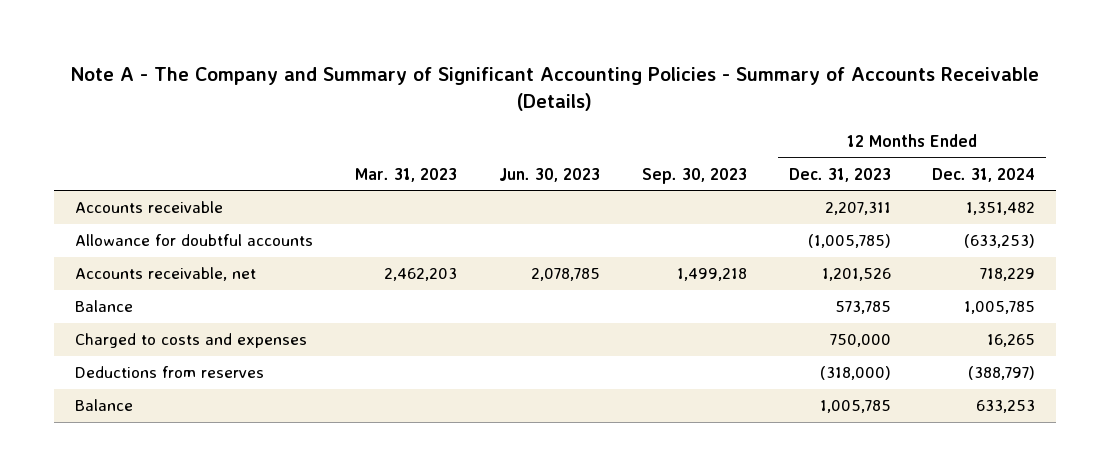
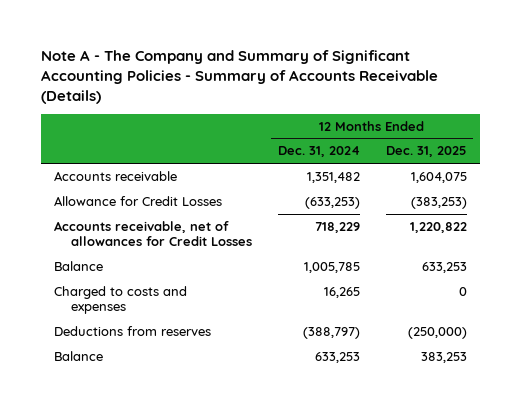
[354,167,457,182] Mar. 31, 2023 -> none
[498,167,600,182] Jun. 30, 2023 -> none
[641,167,747,184] Sep. 30, 2023 -> none
[788,167,891,182] Dec. 31, 2023 -> none
none -> [385,146,467,158] Dec. 31, 2025
[75,234,314,247] Allowance for doubtful accounts -> [54,196,223,207] Allowance for Credit Losses
[75,267,257,282] Accounts receivable, net -> [54,221,252,247] Accounts receivable, net of allowances for Credit Losses

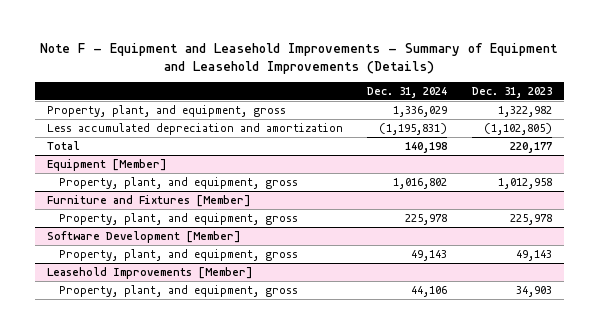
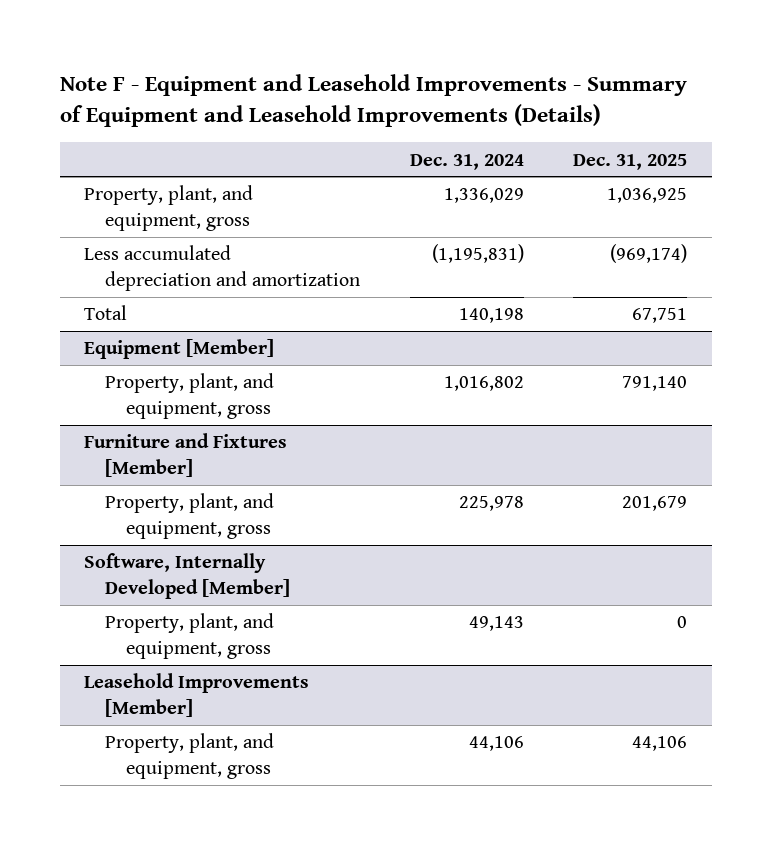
[471,87,552,99] Dec. 31, 2023 -> none
none -> [573,153,688,170] Dec. 31, 2025
[46,230,241,243] Software Development [Member] -> [84,553,290,600] Software, Internally Developed [Member]

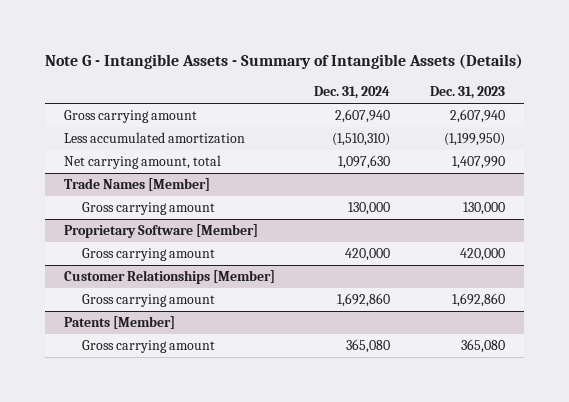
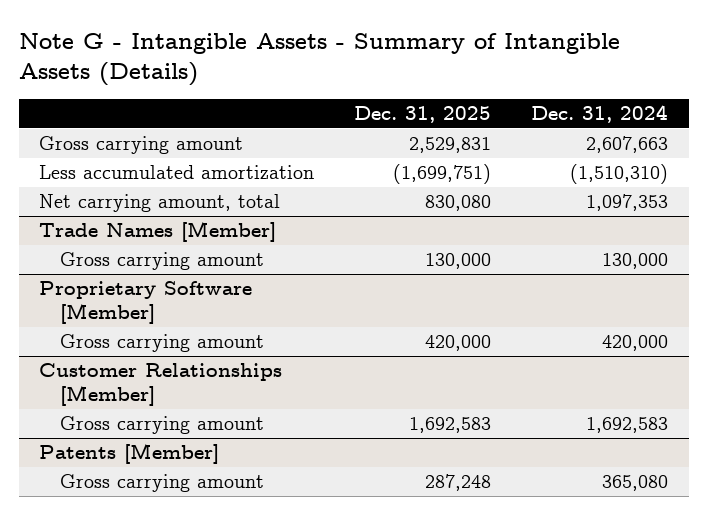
[429,86,505,100] Dec. 31, 2023 -> none
none -> [354,106,492,124] Dec. 31, 2025
[335,109,391,124] 2,607,940 -> [586,136,669,154] 2,607,663
[338,155,391,170] 1,097,630 -> [586,194,669,212] 1,097,353
[337,293,391,308] 1,692,860 -> [586,417,669,434] 1,692,583

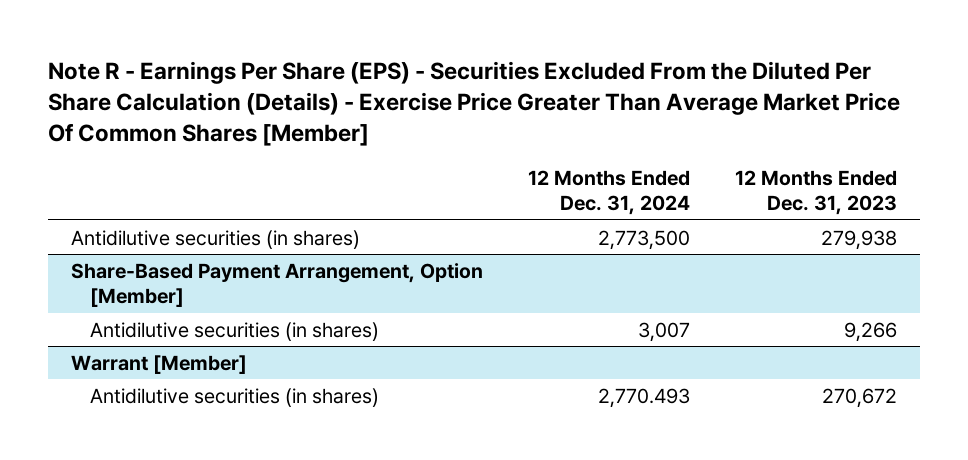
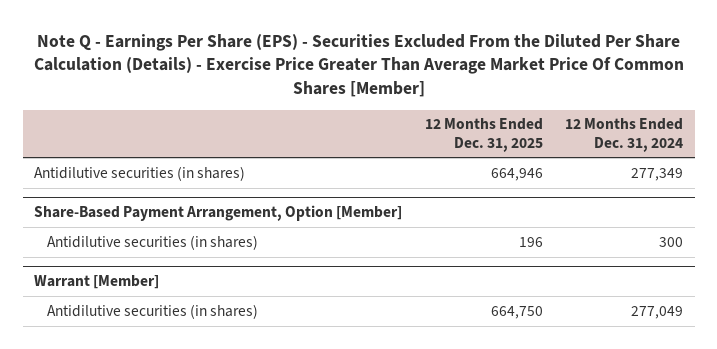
[48,61,901,147] Note R - Earnings Per Share (EPS) - Securities Excluded From the Diluted Per Share Calculation (Details) - Exercise Price Greater Than Average Market Price Of Common Shares [Member] -> [33,33,684,98] Note Q - Earnings Per Share (EPS) - Securities Excluded From the Diluted Per Share Calculation (Details) - Exercise Price Greater Than Average Market Price Of Common Shares [Member]
[735,169,898,216] 12 Months Ended Dec. 31, 2023 -> none
none -> [424,118,543,152] 12 Months Ended Dec. 31, 2025
[598,229,691,250] 2,773,500 -> [631,167,684,181] 277,349
[638,321,691,342] 3,007 -> [659,236,684,247] 300
[598,387,691,408] 2,770.493 -> [631,305,684,319] 277,049

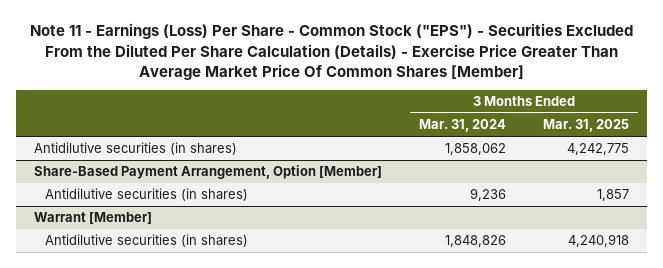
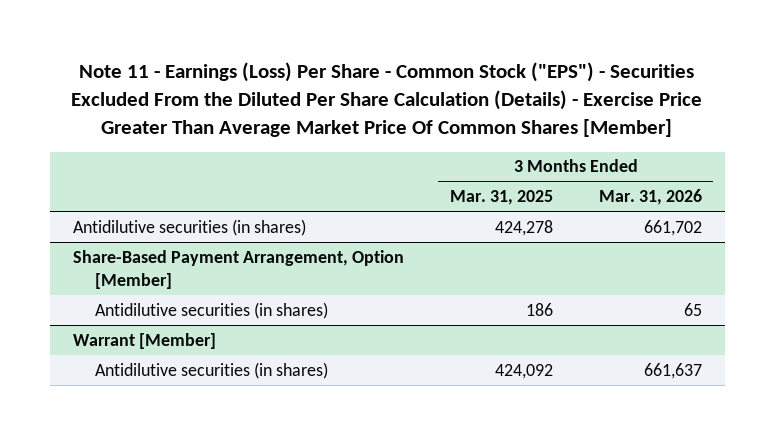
[419,119,507,133] Mar. 31, 2024 -> none
none -> [598,189,702,206] Mar. 31, 2026
[566,143,629,156] 4,242,775 -> [494,219,553,236] 424,278
[596,189,629,202] 1,857 -> [525,302,553,316] 186
[567,234,629,248] 4,240,918 -> [494,363,553,379] 424,092

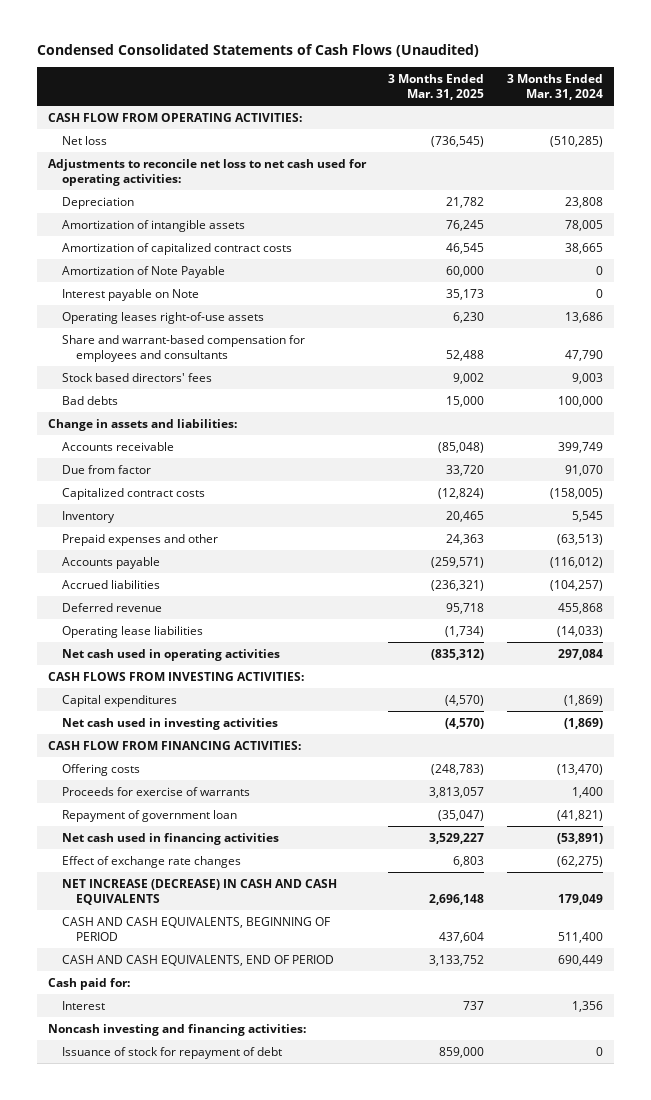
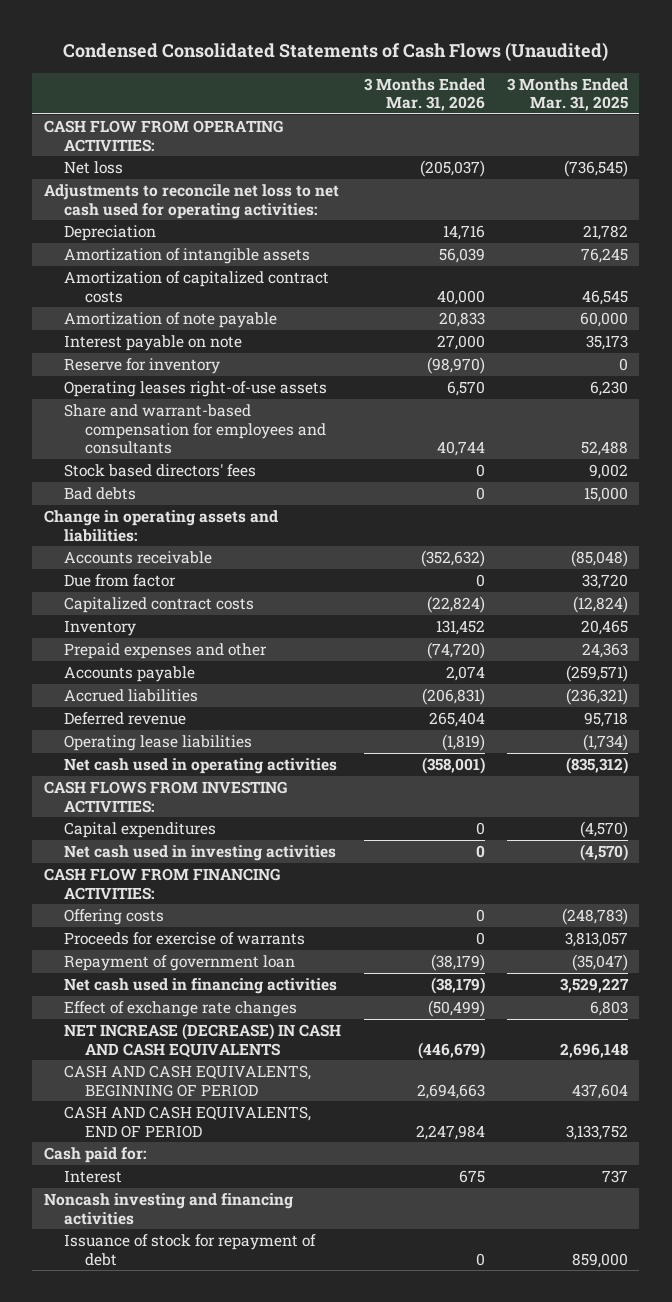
[506,73,603,101] 3 Months Ended Mar. 31, 2024 -> none
none -> [363,77,485,112] 3 Months Ended Mar. 31, 2026
[62,265,226,278] Amortization of Note Payable -> [64,312,278,329] Amortization of note payable
[62,288,200,301] Interest payable on Note -> [64,335,243,352] Interest payable on note
none -> [64,358,221,375] Reserve for inventory
[48,418,238,431] Change in assets and liabilities: -> [43,510,278,542] Change in operating assets and liabilities:
[48,1023,307,1036] Noncash investing and financing activities: -> [43,1193,293,1225] Noncash investing and financing activities

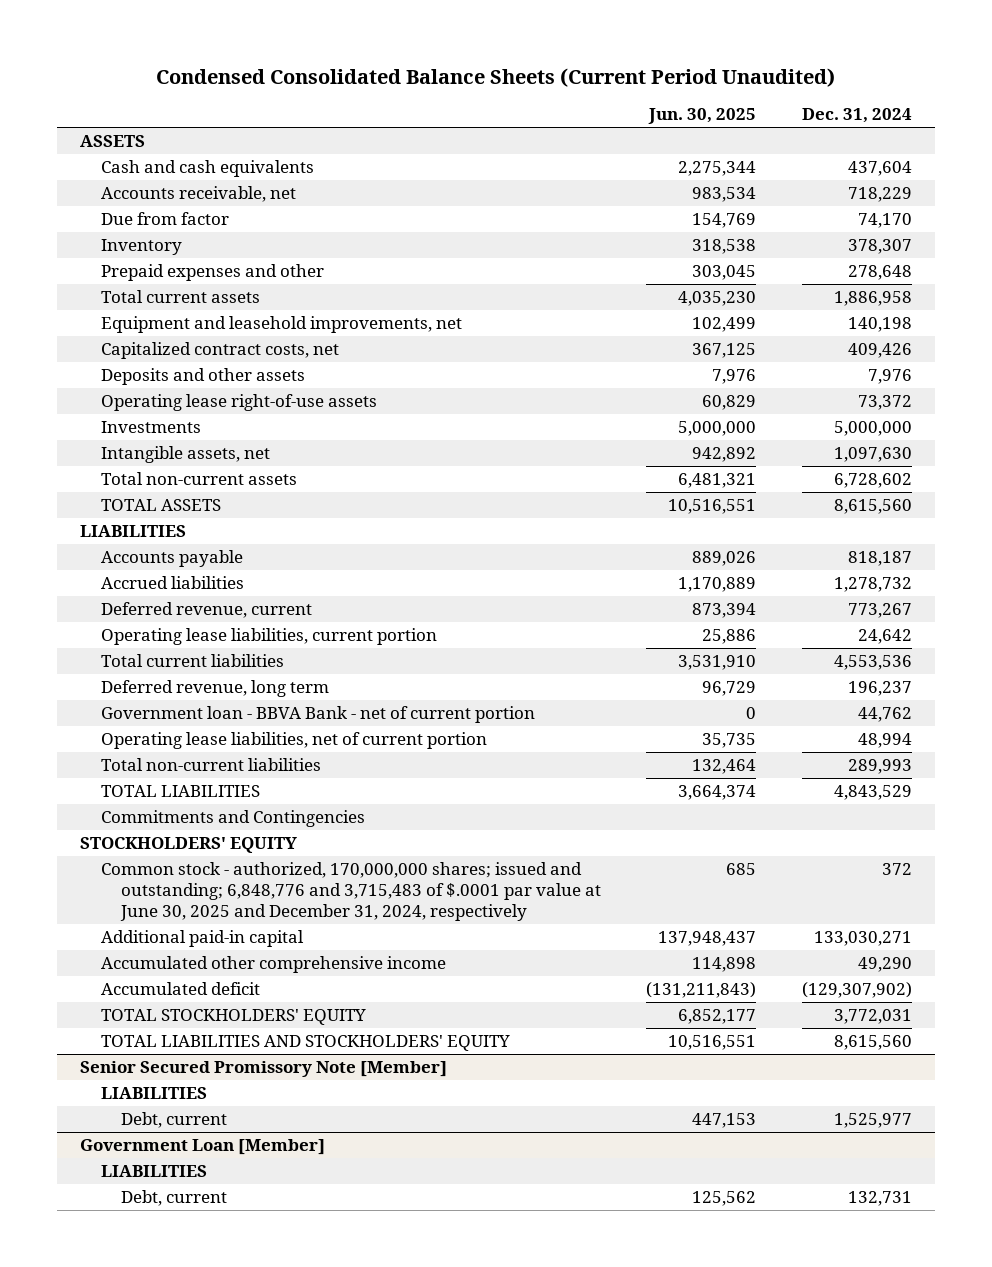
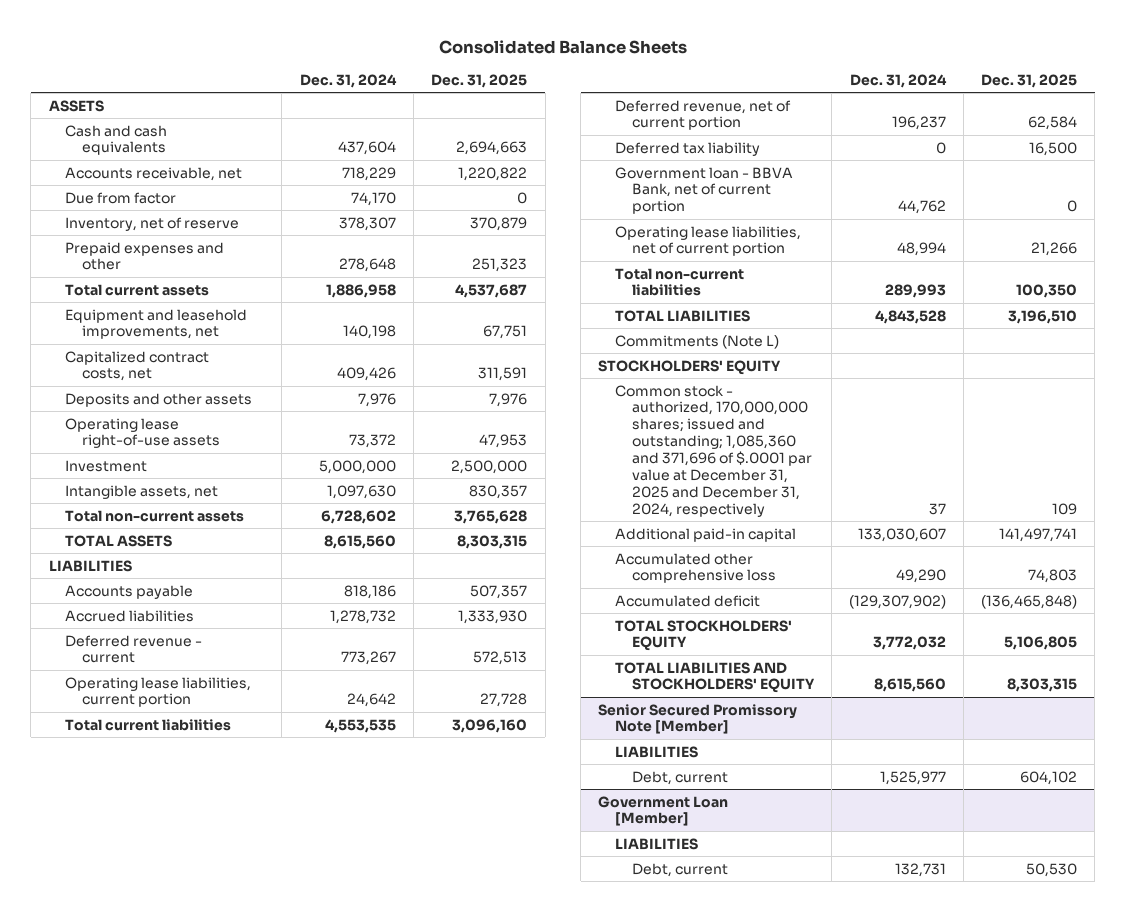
[156,68,836,88] Condensed Consolidated Balance Sheets (Current Period Unaudited) -> [438,39,687,54] Consolidated Balance Sheets
[648,108,757,125] Jun. 30, 2025 -> none
none -> [431,73,528,88] Dec. 31, 2025
[100,239,182,256] Inventory -> [65,216,240,231] Inventory, net of reserve
[100,421,201,434] Investments -> [65,459,148,472] Investment
[847,551,912,567] 818,187 -> [344,584,397,599] 818,186
[100,602,312,619] Deferred revenue, current -> [65,634,203,664] Deferred revenue - current
[833,655,912,671] 4,553,536 -> [325,718,397,733] 4,553,535
[100,680,329,698] Deferred revenue, long term -> [614,99,791,131] Deferred revenue, net of current portion
none -> [614,141,760,156] Deferred tax liability
[100,706,535,724] Government loan - BBVA Bank - net of current portion -> [614,166,793,215] Government loan - BBVA Bank, net of current portion
[833,785,912,801] 4,843,529 -> [874,309,946,324] 4,843,528
[100,810,365,828] Commitments and Contingencies -> [614,334,779,349] Commitments (Note L)
[100,862,601,922] Common stock - authorized, 170,000,000 shares; issued and outstanding; 6,848,776 and 3,715,483 of $.0001 par value at June 30, 2025 and December 31, 2024, respectively -> [614,384,812,517] Common stock - authorized, 170,000,000 shares; issued and outstanding; 1,085,360 and 371,696 of $.0001 par value at December 31, 2025 and December 31, 2024, respectively
[881,863,912,876] 372 -> [928,502,946,515] 37
[813,931,912,947] 133,030,271 -> [857,527,946,542] 133,030,607
[100,956,446,974] Accumulated other comprehensive income -> [614,552,776,584] Accumulated other comprehensive loss
[833,1009,912,1025] 3,772,031 -> [872,636,946,651] 3,772,032

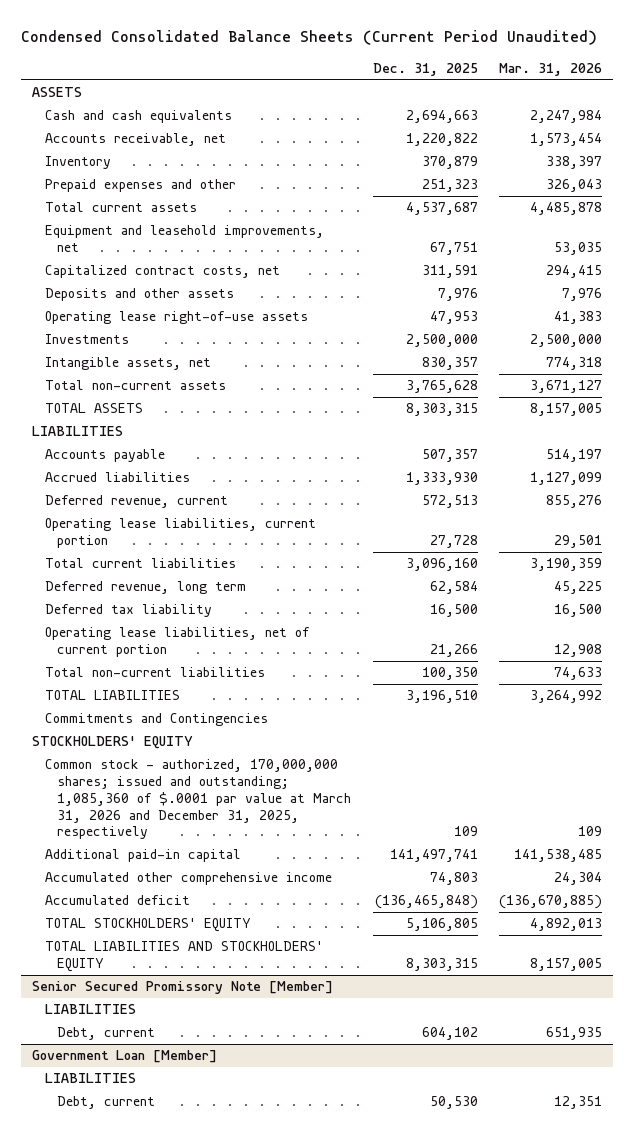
[438,39,687,54] Consolidated Balance Sheets -> [20,30,597,46] Condensed Consolidated Balance Sheets (Current Period Unaudited)
[300,73,398,88] Dec. 31, 2024 -> none
none -> [499,62,603,76] Mar. 31, 2026
[65,191,177,204] Due from factor -> none
[65,216,240,231] Inventory, net of reserve -> [44,156,111,170] Inventory
[65,459,148,472] Investment -> [44,334,129,345] Investments
[65,634,203,664] Deferred revenue - current -> [44,495,228,509] Deferred revenue, current
[614,99,791,131] Deferred revenue, net of current portion -> [44,581,246,595] Deferred revenue, long term
[614,166,793,215] Government loan - BBVA Bank, net of current portion -> none
[614,334,779,349] Commitments (Note L) -> [44,713,268,727] Commitments and Contingencies
[614,384,812,517] Common stock - authorized, 170,000,000 shares; issued and outstanding; 1,085,360 and 371,696 of $.0001 par value at December 31, 2025 and December 31, 2024, respectively -> [44,759,352,840] Common stock - authorized, 170,000,000 shares; issued and outstanding; 1,085,360 of $.0001 par value at March 31, 2026 and December 31, 2025, respectively
[614,552,776,584] Accumulated other comprehensive loss -> [44,872,332,886] Accumulated other comprehensive income

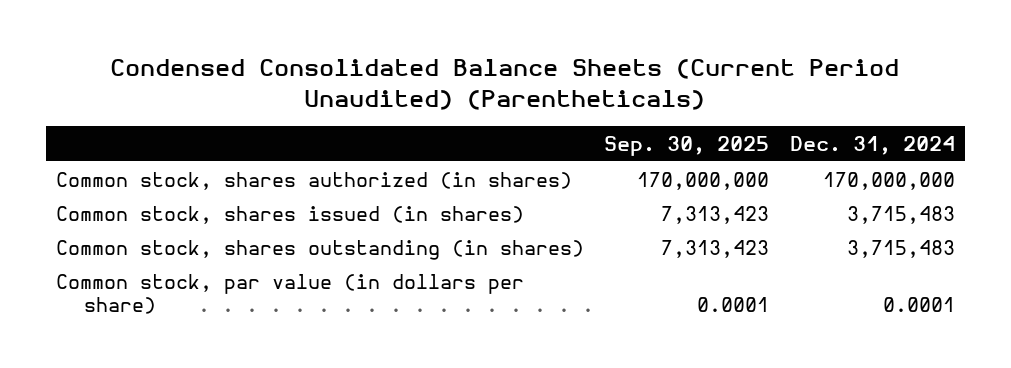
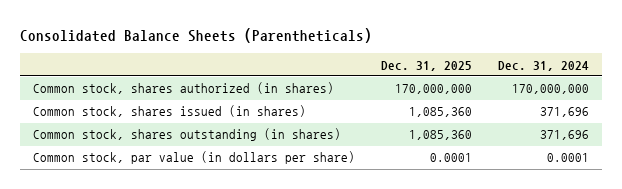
[110,59,900,110] Condensed Consolidated Balance Sheets (Current Period Unaudited) (Parentheticals) -> [20,28,373,44] Consolidated Balance Sheets (Parentheticals)
[604,136,770,157] Sep. 30, 2025 -> none
none -> [381,60,473,71] Dec. 31, 2025
[846,205,955,224] 3,715,483 -> [540,107,590,118] 371,696
[846,239,955,258] 3,715,483 -> [540,130,590,141] 371,696

